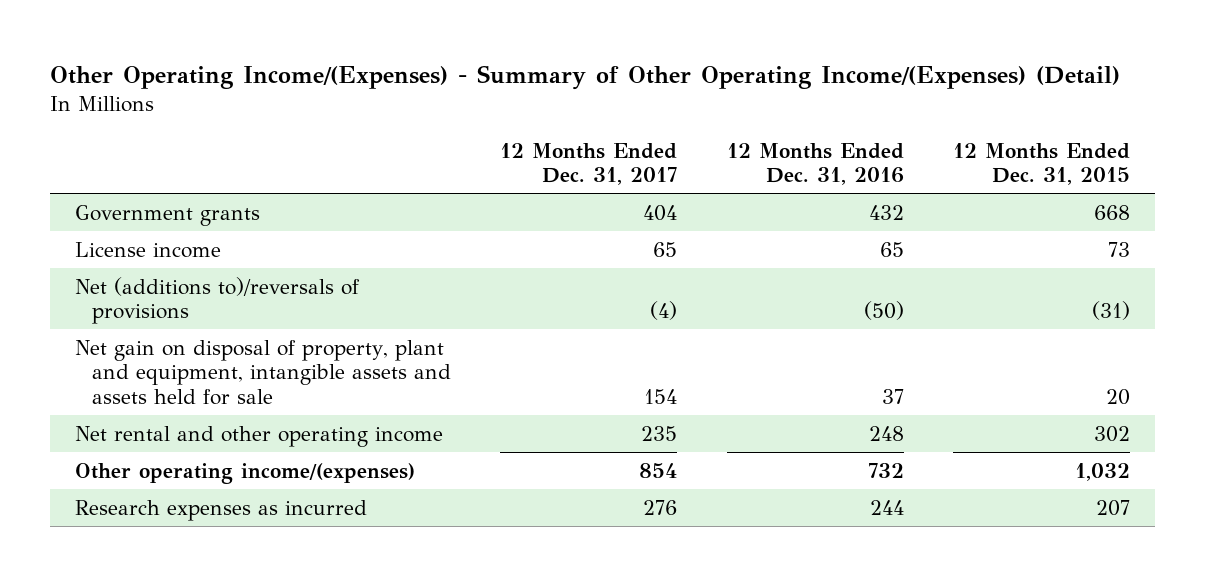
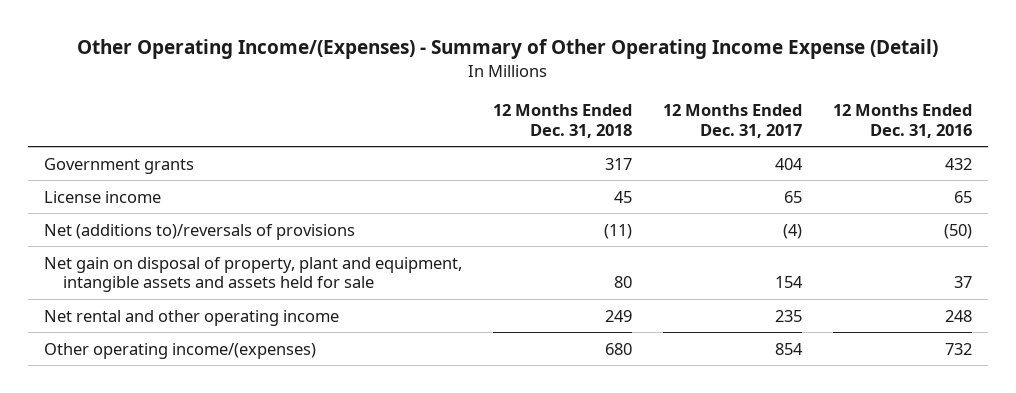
[49,64,1120,90] Other Operating Income/(Expenses) - Summary of Other Operating Income/(Expenses) (Detail) -> [77,39,939,60] Other Operating Income/(Expenses) - Summary of Other Operating Income Expense (Detail)
[953,142,1131,186] 12 Months Ended Dec. 31, 2015 -> none
none -> [493,104,633,138] 12 Months Ended Dec. 31, 2018
[74,499,367,521] Research expenses as incurred -> none

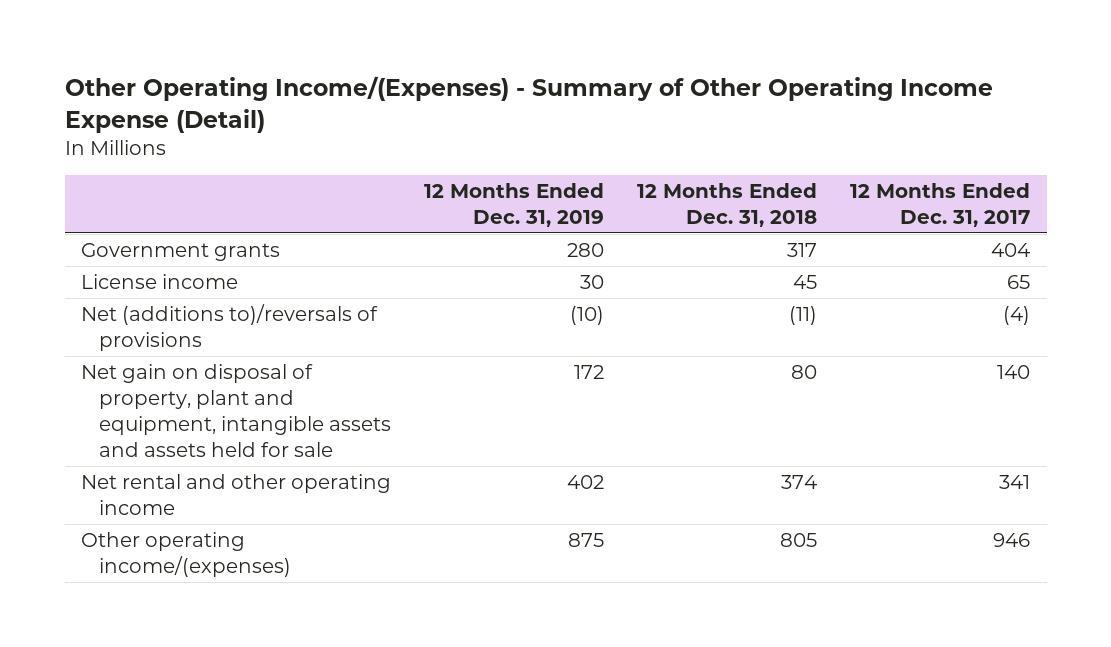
[833,104,973,138] 12 Months Ended Dec. 31, 2016 -> none
none -> [424,183,605,228] 12 Months Ended Dec. 31, 2019
[775,276,804,289] 154 -> [997,364,1031,379] 140
[605,309,633,322] 249 -> [781,474,818,489] 374
[775,309,803,322] 235 -> [999,474,1031,489] 341
[605,342,633,355] 680 -> [780,532,818,547] 805
[775,342,804,355] 854 -> [993,532,1031,547] 946

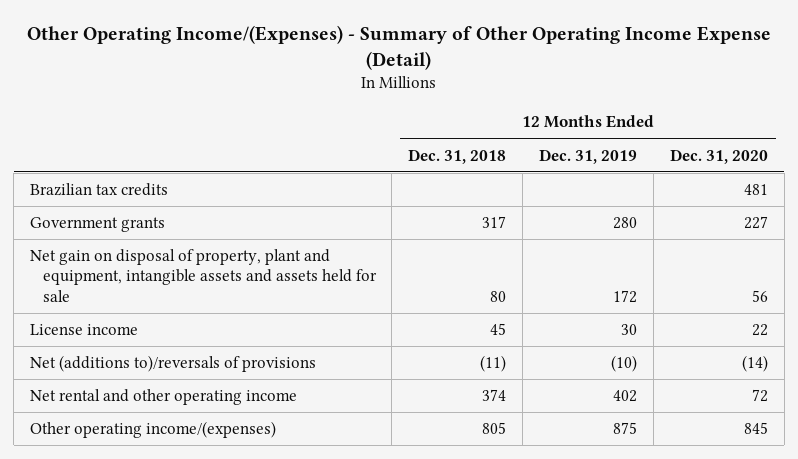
[850,183,1031,228] 12 Months Ended Dec. 31, 2017 -> none
none -> [669,148,768,164] Dec. 31, 2020
none -> [29,183,168,197] Brazilian tax credits
[81,363,391,458] Net gain on disposal of property, plant and equipment, intangible assets and assets held for sale -> [29,249,377,302] Net gain on disposal of property, plant and equipment, intangible assets and assets held for sale

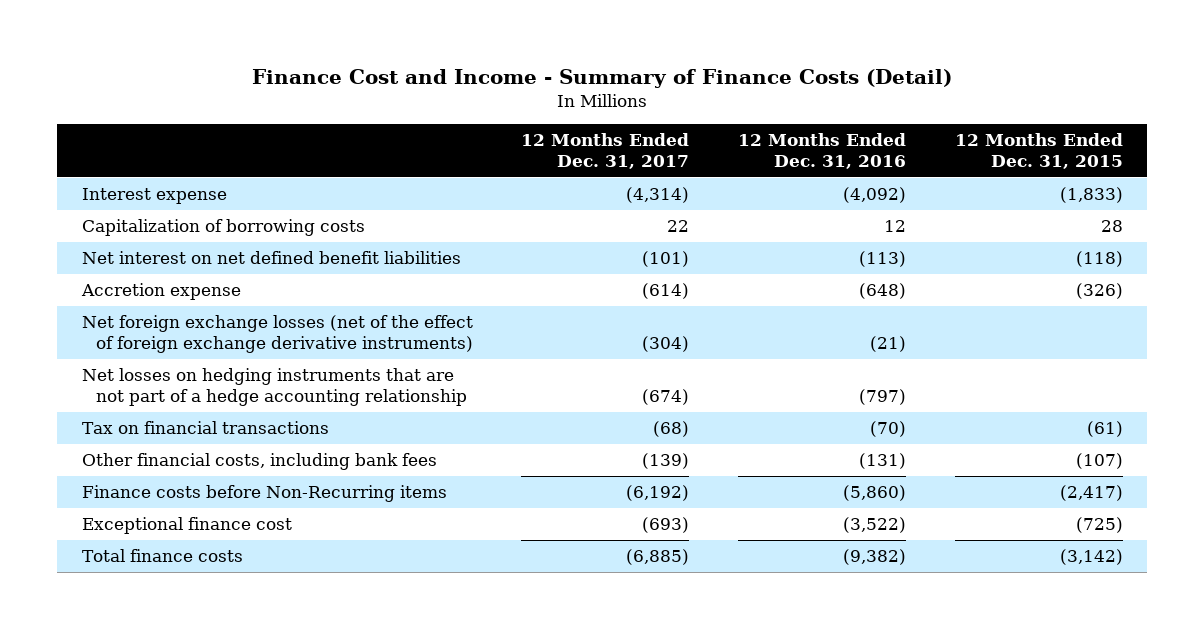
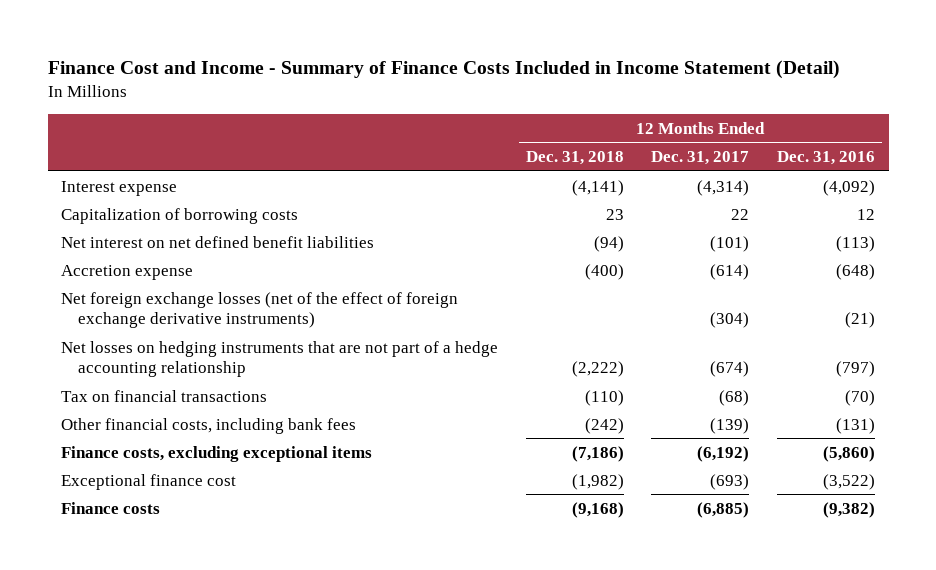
[252,68,953,88] Finance Cost and Income - Summary of Finance Costs (Detail) -> [47,60,840,80] Finance Cost and Income - Summary of Finance Costs Included in Income Statement (Detail)
[954,133,1123,169] 12 Months Ended Dec. 31, 2015 -> none
none -> [525,151,624,166] Dec. 31, 2018
[81,485,447,503] Finance costs before Non-Recurring items -> [61,445,373,462] Finance costs, excluding exceptional items
[81,549,243,563] Total finance costs -> [61,501,161,514] Finance costs

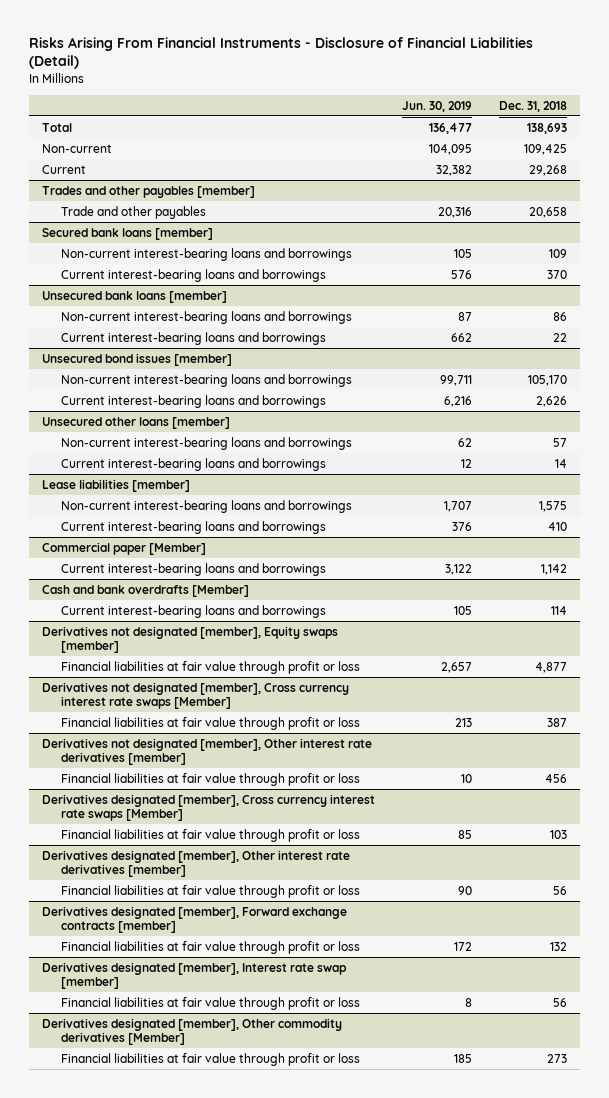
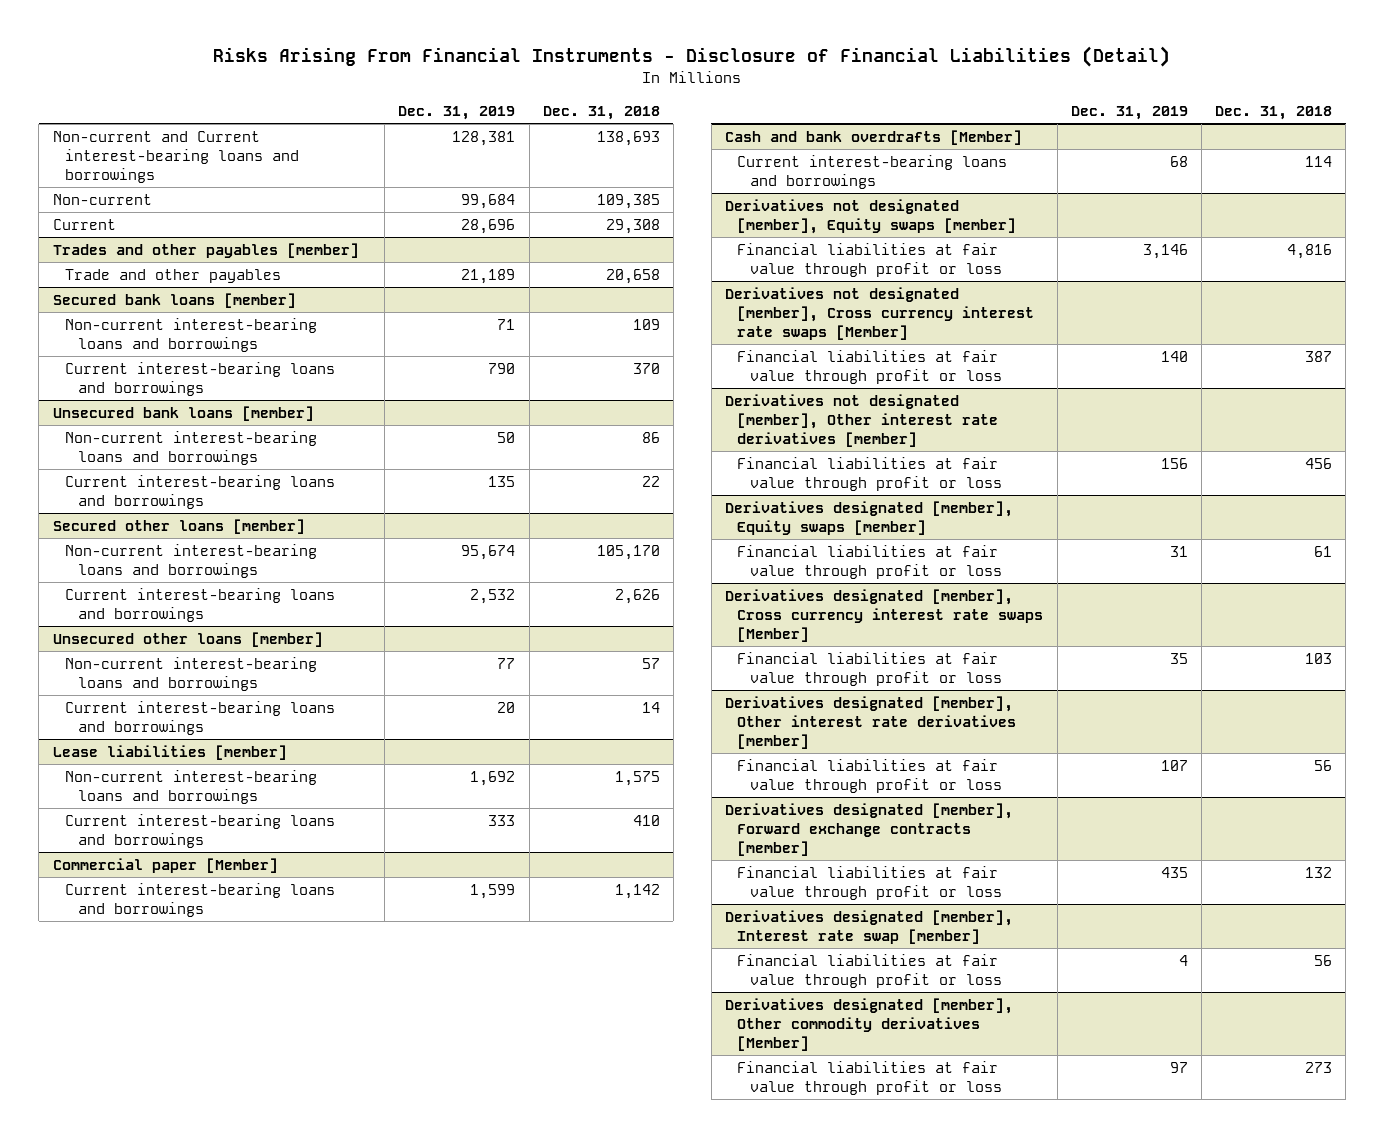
[401,100,472,112] Jun. 30, 2019 -> none
none -> [398,105,516,120] Dec. 31, 2019
[42,122,73,132] Total -> [52,130,300,184] Non-current and Current interest-bearing loans and borrowings
[523,143,567,155] 109,425 -> [596,193,660,209] 109,385
[528,164,567,176] 29,268 -> [605,218,660,234] 29,308
[42,352,233,366] Unsecured bond issues [member] -> none
none -> [52,518,305,534] Secured other loans [member]
[534,661,567,673] 4,877 -> [1286,243,1332,259] 4,816
none -> [724,500,1013,535] Derivatives designated [member], Equity swaps [member]
none -> [737,544,1003,579] Financial liabilities at fair value through profit or loss

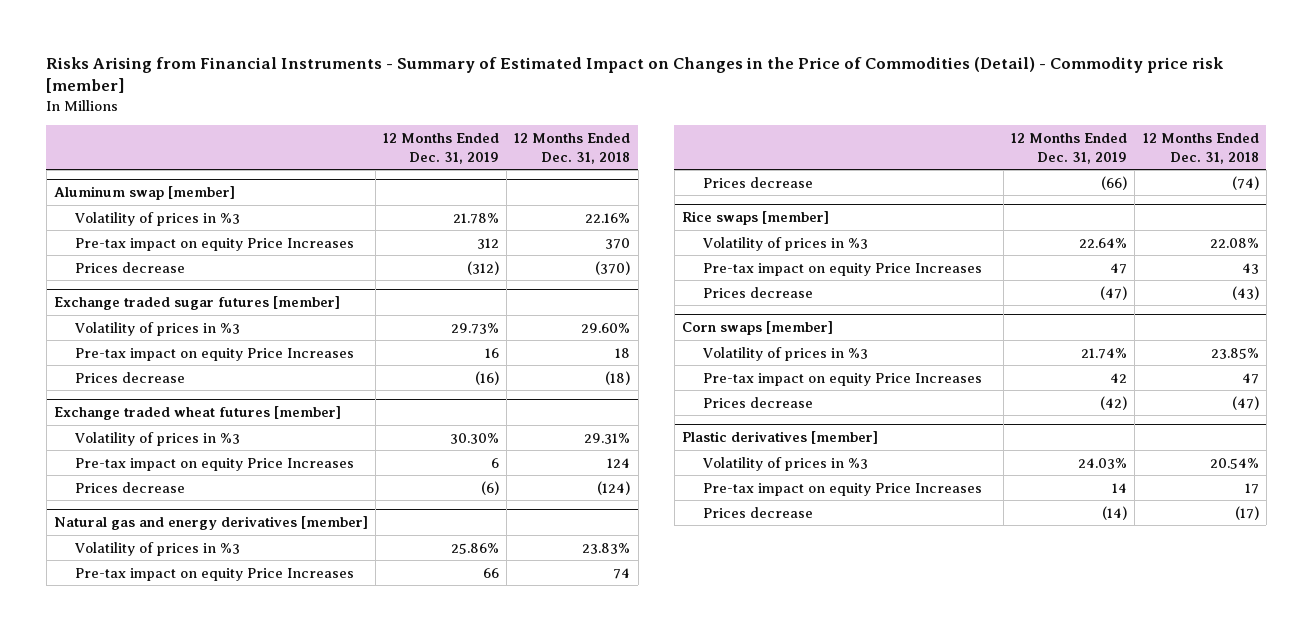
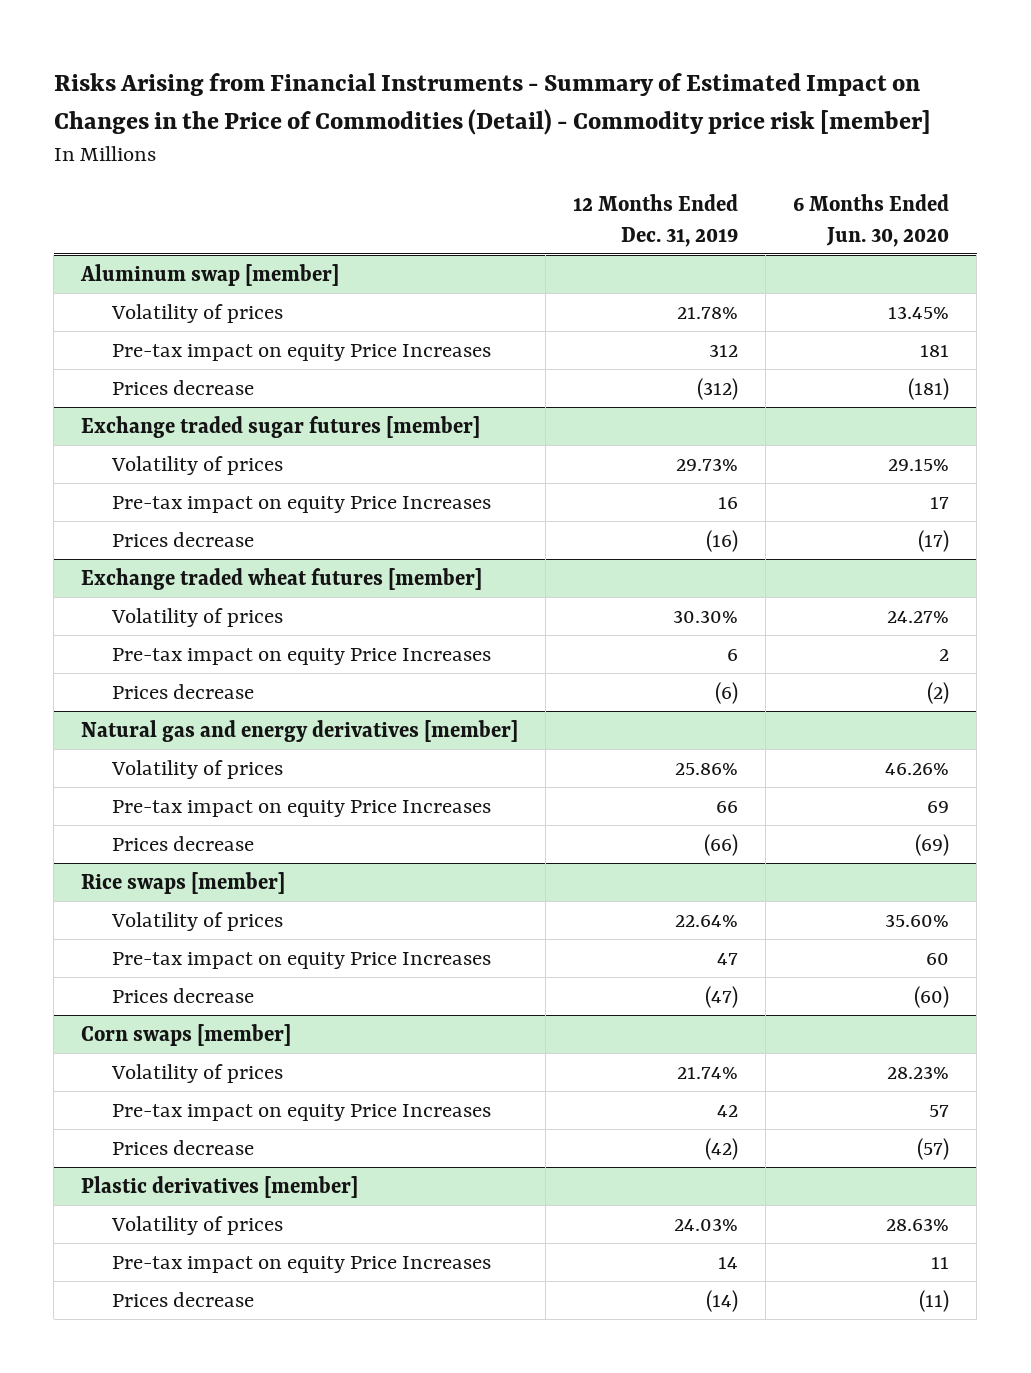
[514,132,631,164] 12 Months Ended Dec. 31, 2018 -> none
none -> [793,194,950,247] 6 Months Ended Jun. 30, 2020
[74,211,241,226] Volatility of prices in %3 -> [110,303,283,323] Volatility of prices
[74,321,241,336] Volatility of prices in %3 -> [110,455,283,475] Volatility of prices
[74,431,241,446] Volatility of prices in %3 -> [110,607,283,627] Volatility of prices
[74,541,241,556] Volatility of prices in %3 -> [110,759,283,779] Volatility of prices
[702,236,869,251] Volatility of prices in %3 -> [110,911,283,931] Volatility of prices
[702,346,869,361] Volatility of prices in %3 -> [110,1063,283,1083] Volatility of prices
[702,456,869,471] Volatility of prices in %3 -> [110,1215,283,1235] Volatility of prices

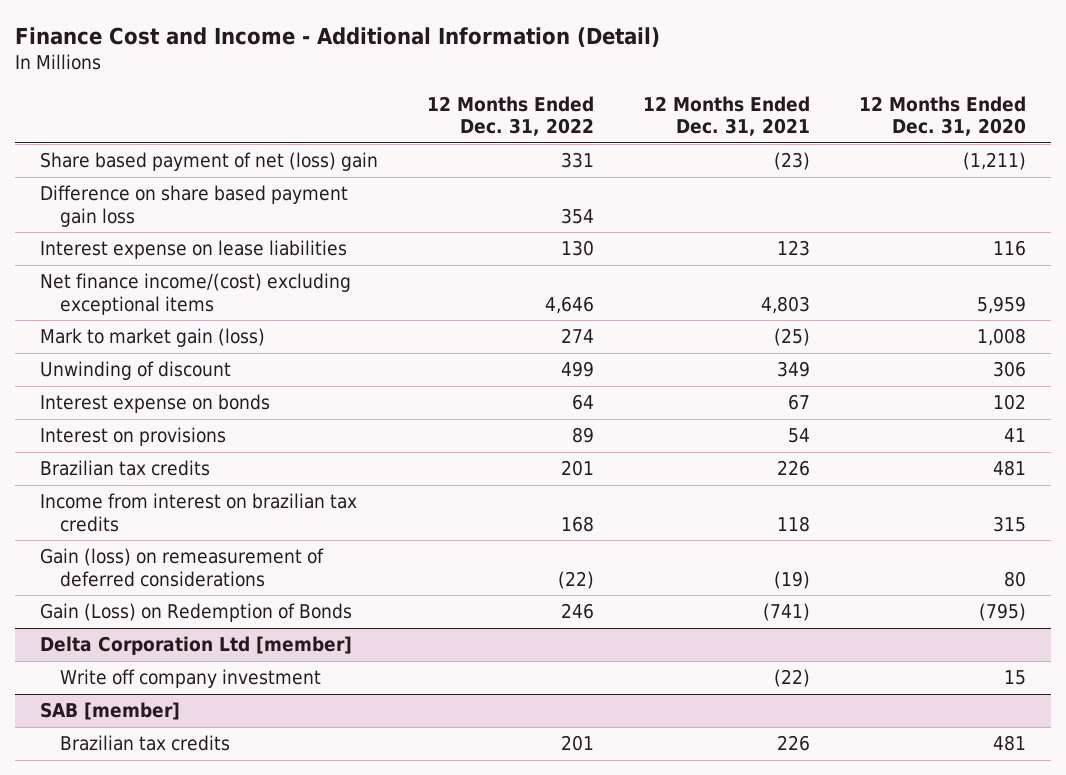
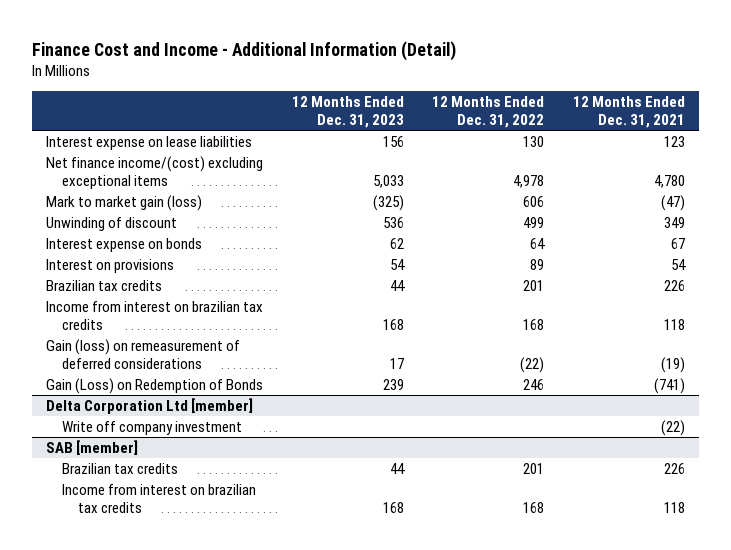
[859,95,1027,137] 12 Months Ended Dec. 31, 2020 -> none
none -> [291,96,404,128] 12 Months Ended Dec. 31, 2023
[39,152,378,172] Share based payment of net (loss) gain -> none
[39,185,348,227] Difference on share based payment gain loss -> none
[544,295,594,314] 4,646 -> [513,174,545,188] 4,978
[761,295,811,314] 4,803 -> [653,174,685,188] 4,780
[560,328,594,344] 274 -> [523,196,545,208] 606
[774,328,811,347] (25) -> [660,195,685,212] (47)
none -> [62,484,257,513] Income from interest on brazilian tax credits

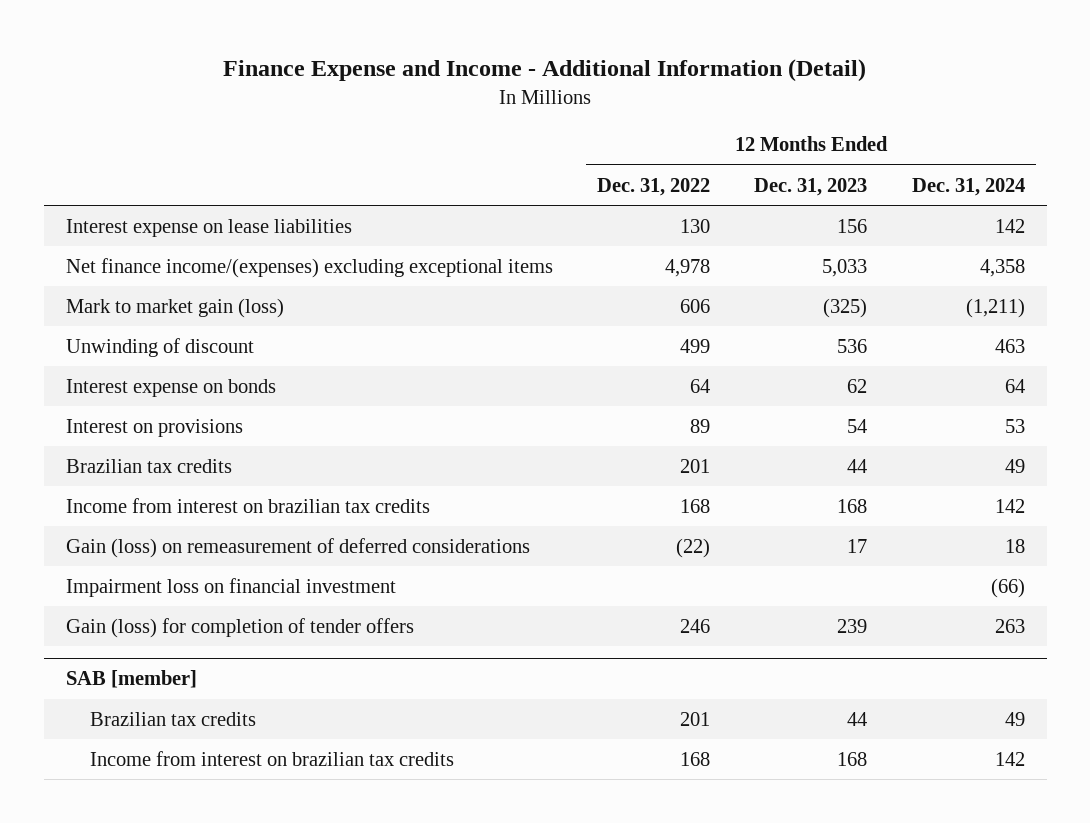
[32,40,457,61] Finance Cost and Income - Additional Information (Detail) -> [223,58,867,82] Finance Expense and Income - Additional Information (Detail)
[572,96,685,128] 12 Months Ended Dec. 31, 2021 -> none
none -> [911,177,1025,196] Dec. 31, 2024
[46,156,264,189] Net finance income/(cost) excluding exceptional items -> [65,257,553,278] Net finance income/(expenses) excluding exceptional items
[46,398,254,415] Delta Corporation Ltd [member] -> none
[62,421,243,436] Write off company investment -> none
none -> [65,577,396,597] Impairment loss on financial investment
[46,378,264,395] Gain (Loss) on Redemption of Bonds -> [65,617,414,638] Gain (loss) for completion of tender offers

